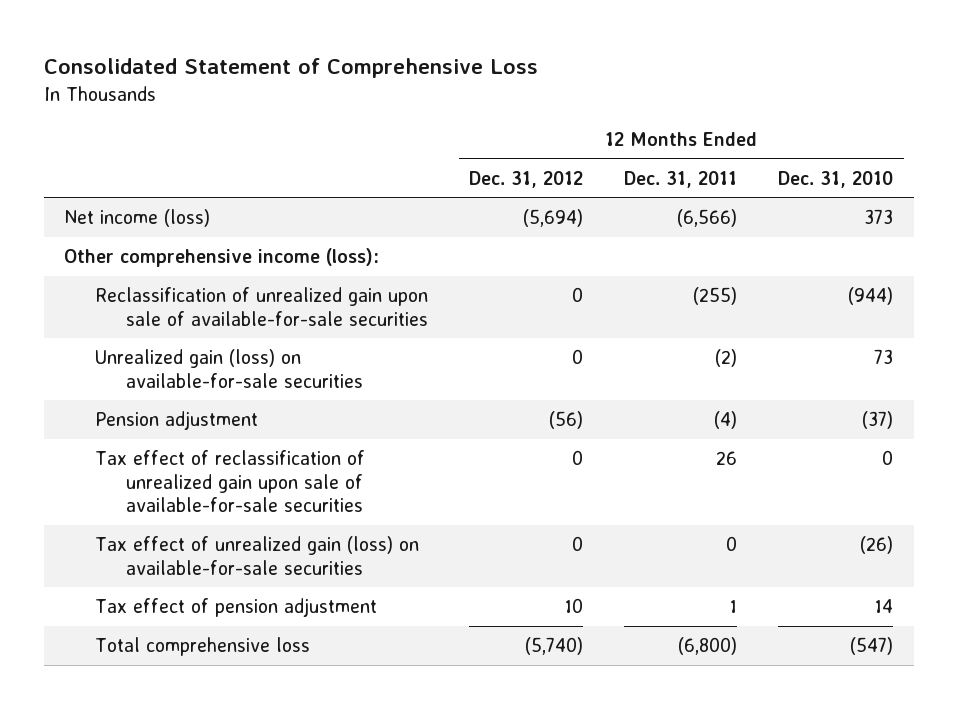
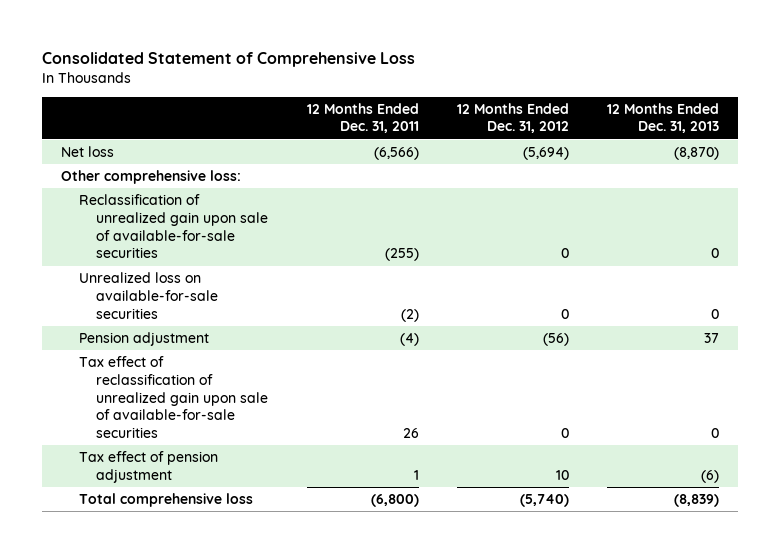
[778,170,894,188] Dec. 31, 2010 -> none
none -> [607,102,720,134] 12 Months Ended Dec. 31, 2013
[64,208,211,227] Net income (loss) -> [61,146,115,158] Net loss
[64,247,380,267] Other comprehensive income (loss): -> [61,170,242,185] Other comprehensive loss:
[95,348,364,388] Unrealized gain (loss) on available-for-sale securities -> [78,272,219,319] Unrealized loss on available-for-sale securities
[95,535,420,575] Tax effect of unrealized gain (loss) on available-for-sale securities -> none

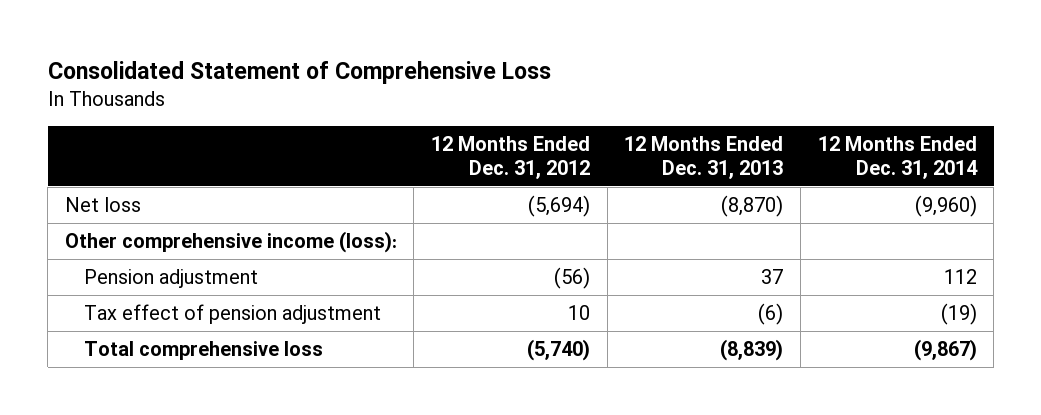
[306,102,419,134] 12 Months Ended Dec. 31, 2011 -> none
none -> [817,135,978,179] 12 Months Ended Dec. 31, 2014
[78,194,269,259] Reclassification of unrealized gain upon sale of available-for-sale securities -> none
[78,272,219,319] Unrealized loss on available-for-sale securities -> none
[61,170,242,185] Other comprehensive loss: -> [64,230,397,253] Other comprehensive income (loss):
[78,356,269,439] Tax effect of reclassification of unrealized gain upon sale of available-for-sale securities -> none

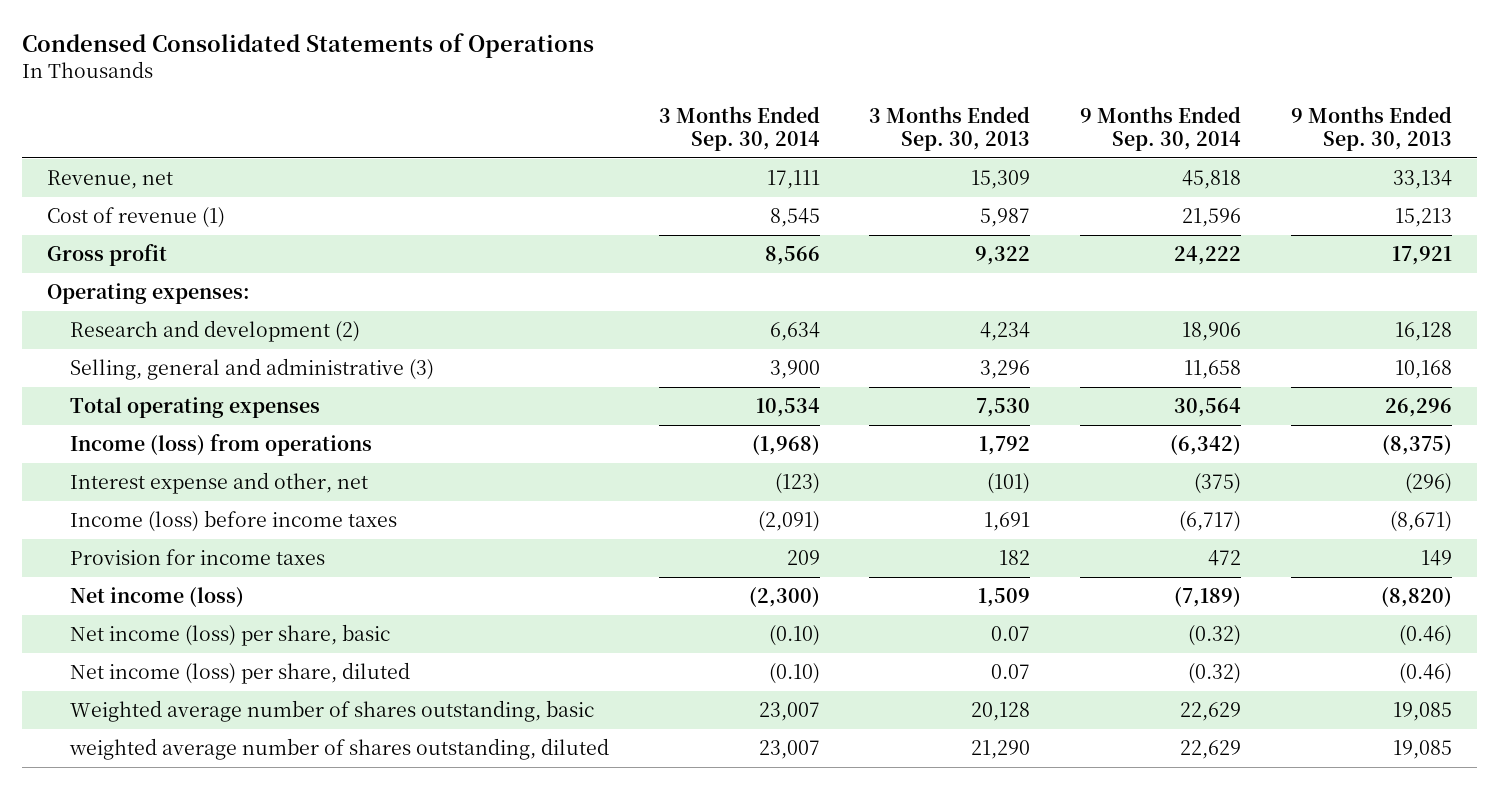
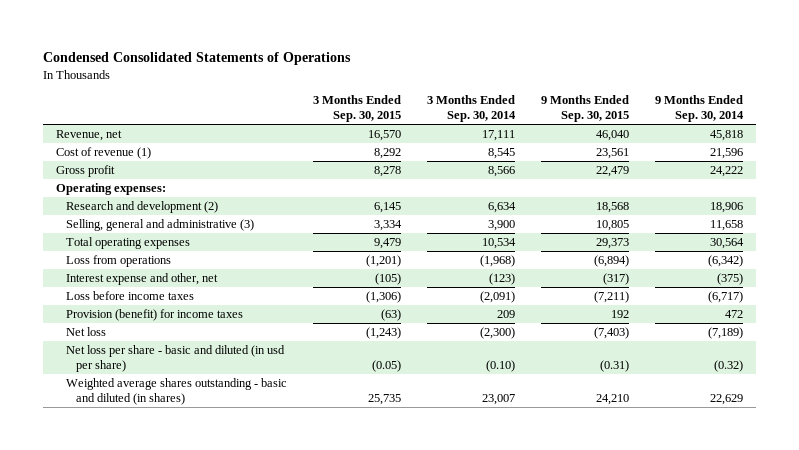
[869,106,1031,151] 3 Months Ended Sep. 30, 2013 -> none
[1291,106,1453,151] 9 Months Ended Sep. 30, 2013 -> none
none -> [312,95,401,123] 3 Months Ended Sep. 30, 2015
none -> [540,95,629,123] 9 Months Ended Sep. 30, 2015
[69,433,372,456] Income (loss) from operations -> [65,255,171,268] Loss from operations
[69,661,410,684] Net income (loss) per share, diluted -> none
[68,737,609,760] weighted average number of shares outstanding, diluted -> none
[69,509,397,532] Income (loss) before income taxes -> [65,291,194,301] Loss before income taxes
[69,548,325,565] Provision for income taxes -> [65,309,243,322] Provision (benefit) for income taxes
[69,586,244,607] Net income (loss) -> [65,327,106,337] Net loss
[69,623,390,646] Net income (loss) per share, basic -> [65,345,285,373] Net loss per share - basic and diluted (in usd per share)
[69,699,594,722] Weighted average number of shares outstanding, basic -> [65,378,287,406] Weighted average shares outstanding - basic and diluted (in shares)

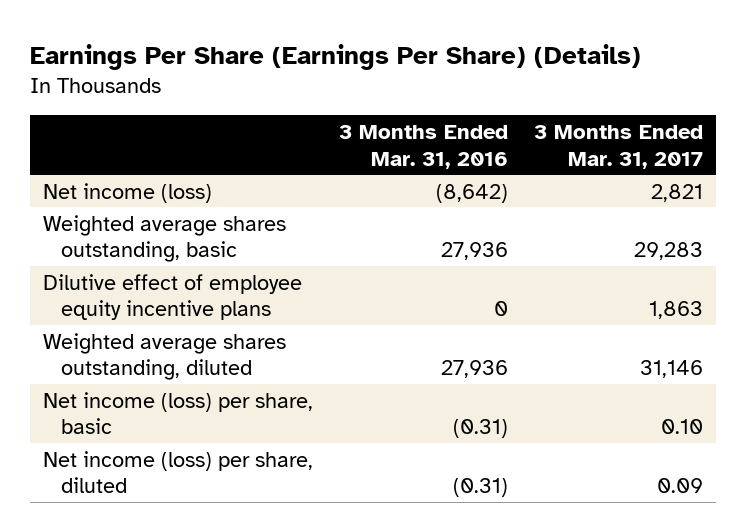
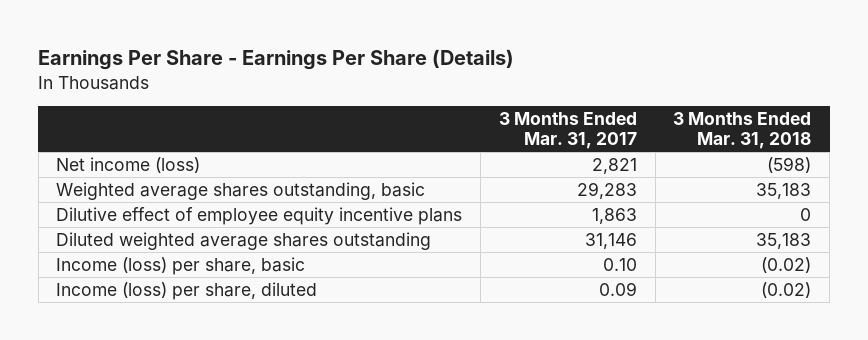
[29,43,641,70] Earnings Per Share (Earnings Per Share) (Details) -> [38,49,515,71] Earnings Per Share - Earnings Per Share (Details)
[338,124,508,169] 3 Months Ended Mar. 31, 2016 -> none
none -> [673,111,812,150] 3 Months Ended Mar. 31, 2018
[42,332,286,381] Weighted average shares outstanding, diluted -> [56,231,432,250] Diluted weighted average shares outstanding
[42,391,313,435] Net income (loss) per share, basic -> [56,256,306,275] Income (loss) per share, basic
[42,450,313,494] Net income (loss) per share, diluted -> [56,281,318,300] Income (loss) per share, diluted

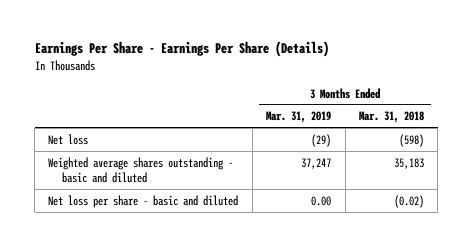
[498,111,637,150] 3 Months Ended Mar. 31, 2017 -> none
none -> [266,111,332,124] Mar. 31, 2019
[56,206,463,225] Dilutive effect of employee equity incentive plans -> none
[56,231,432,250] Diluted weighted average shares outstanding -> none
[56,281,318,300] Income (loss) per share, diluted -> none
[56,156,201,173] Net income (loss) -> [48,133,89,145] Net loss
[56,181,426,200] Weighted average shares outstanding, basic -> [48,156,234,183] Weighted average shares outstanding - basic and diluted
[56,256,306,275] Income (loss) per share, basic -> [48,194,239,208] Net loss per share - basic and diluted

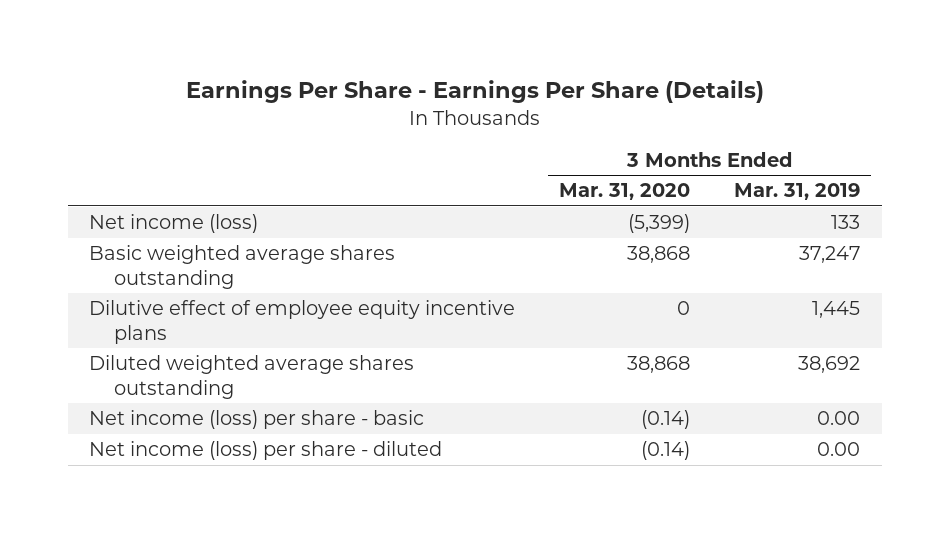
[358,111,424,124] Mar. 31, 2018 -> none
none -> [559,183,691,201] Mar. 31, 2020
[48,133,89,145] Net loss -> [89,214,259,234] Net income (loss)
[311,133,332,147] (29) -> [830,215,860,230] 133
[48,156,234,183] Weighted average shares outstanding - basic and diluted -> [89,245,396,289] Basic weighted average shares outstanding
none -> [89,300,516,344] Dilutive effect of employee equity incentive plans
none -> [89,355,415,399] Diluted weighted average shares outstanding
[48,194,239,208] Net loss per share - basic and diluted -> [89,410,425,430] Net income (loss) per share - basic
none -> [89,441,443,461] Net income (loss) per share - diluted

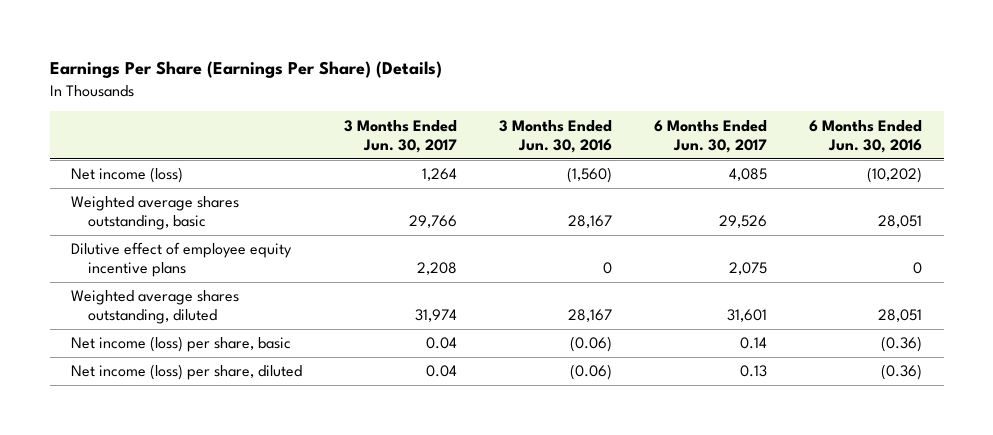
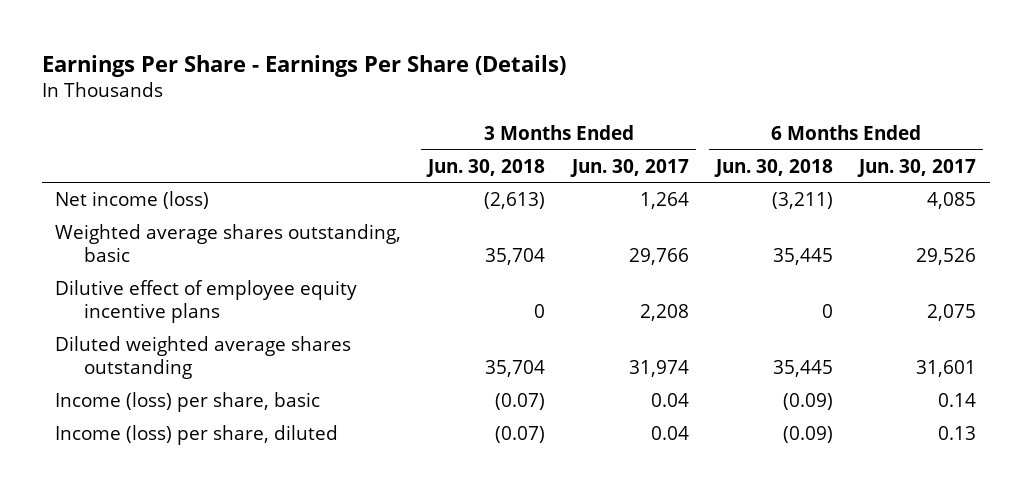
[49,61,442,79] Earnings Per Share (Earnings Per Share) (Details) -> [41,54,566,77] Earnings Per Share - Earnings Per Share (Details)
[499,119,613,153] 3 Months Ended Jun. 30, 2016 -> none
[809,119,923,153] 6 Months Ended Jun. 30, 2016 -> none
none -> [426,158,546,177] Jun. 30, 2018
none -> [713,158,833,177] Jun. 30, 2018
[70,290,239,325] Weighted average shares outstanding, diluted -> [55,336,352,379] Diluted weighted average shares outstanding
[70,336,291,353] Net income (loss) per share, basic -> [55,392,321,413] Income (loss) per share, basic
[70,364,302,381] Net income (loss) per share, diluted -> [55,425,339,446] Income (loss) per share, diluted

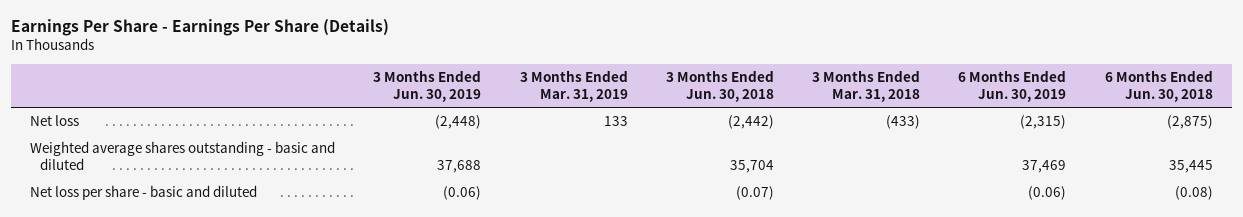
[569,158,689,177] Jun. 30, 2017 -> none
[857,158,977,177] Jun. 30, 2017 -> none
none -> [373,70,482,102] 3 Months Ended Jun. 30, 2019
none -> [519,70,628,102] 3 Months Ended Mar. 31, 2019
none -> [812,70,921,102] 3 Months Ended Mar. 31, 2018
none -> [958,70,1067,102] 6 Months Ended Jun. 30, 2019
[55,280,358,323] Dilutive effect of employee equity incentive plans -> none
[55,336,352,379] Diluted weighted average shares outstanding -> none
[55,425,339,446] Income (loss) per share, diluted -> none
[55,191,210,210] Net income (loss) -> [30,115,80,127] Net loss
[484,192,546,210] (2,613) -> [727,115,774,130] (2,442)
[771,192,833,210] (3,211) -> [1166,115,1213,130] (2,875)
[55,224,402,262] Weighted average shares outstanding, basic -> [30,141,336,171] Weighted average shares outstanding - basic and diluted
[55,392,321,413] Income (loss) per share, basic -> [30,185,258,201] Net loss per share - basic and diluted
[782,393,833,411] (0.09) -> [1174,186,1213,201] (0.08)

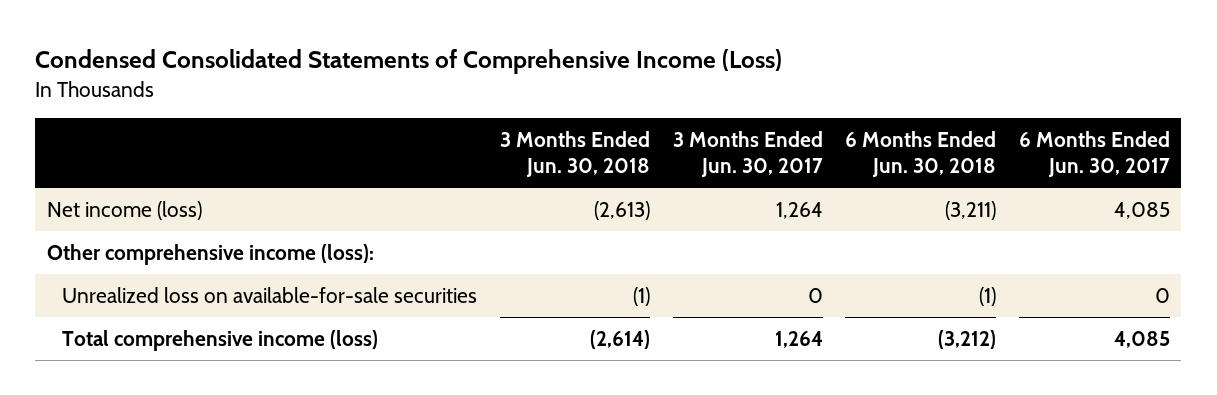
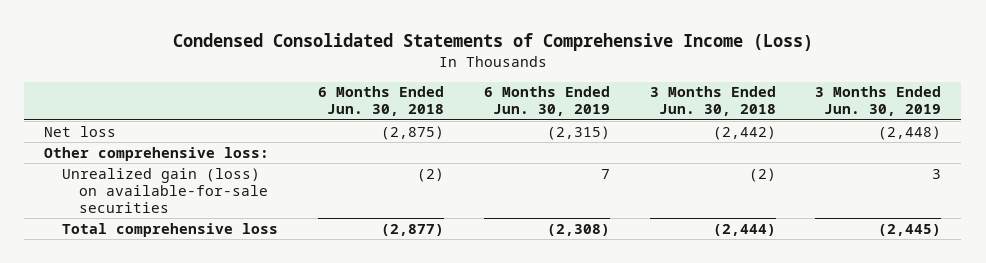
[672,130,823,178] 3 Months Ended Jun. 30, 2017 -> none
[1019,130,1171,178] 6 Months Ended Jun. 30, 2017 -> none
none -> [483,86,610,117] 6 Months Ended Jun. 30, 2019
none -> [815,86,942,117] 3 Months Ended Jun. 30, 2019
[46,200,202,220] Net income (loss) -> [44,125,117,137] Net loss
[594,200,651,220] (2,613) -> [712,125,776,140] (2,442)
[945,200,997,220] (3,211) -> [380,125,444,140] (2,875)
[46,243,374,265] Other comprehensive income (loss): -> [44,146,270,161] Other comprehensive loss:
[62,286,478,303] Unrealized loss on available-for-sale securities -> [61,167,269,213] Unrealized gain (loss) on available-for-sale securities
[633,286,651,306] (1) -> [748,167,776,182] (2)
[979,286,997,306] (1) -> [416,167,444,182] (2)
[62,329,379,351] Total comprehensive income (loss) -> [61,222,278,237] Total comprehensive loss
[590,329,651,349] (2,614) -> [712,223,776,236] (2,444)
[938,329,997,349] (3,212) -> [380,223,444,236] (2,877)

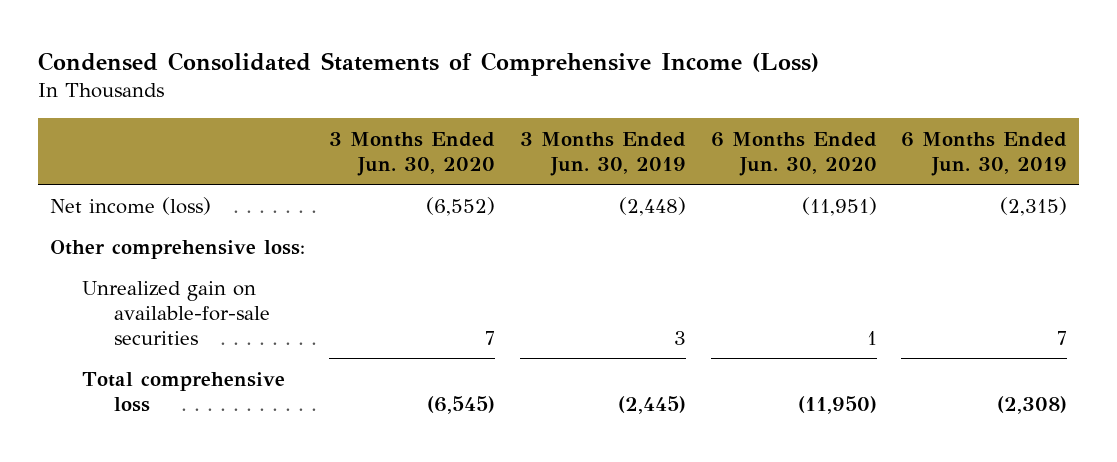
[317,86,444,117] 6 Months Ended Jun. 30, 2018 -> none
[649,86,776,117] 3 Months Ended Jun. 30, 2018 -> none
none -> [329,131,496,176] 3 Months Ended Jun. 30, 2020
none -> [710,131,877,176] 6 Months Ended Jun. 30, 2020
[44,125,117,137] Net loss -> [49,196,211,215] Net income (loss)
[61,167,269,213] Unrealized gain (loss) on available-for-sale securities -> [81,280,270,346] Unrealized gain on available-for-sale securities

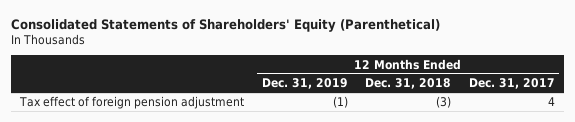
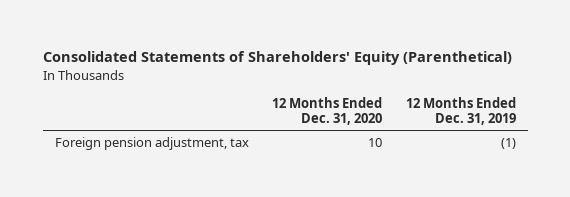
[365,78,452,90] Dec. 31, 2018 -> none
[468,78,555,90] Dec. 31, 2017 -> none
none -> [272,97,383,126] 12 Months Ended Dec. 31, 2020
[19,96,245,110] Tax effect of foreign pension adjustment -> [54,136,249,150] Foreign pension adjustment, tax

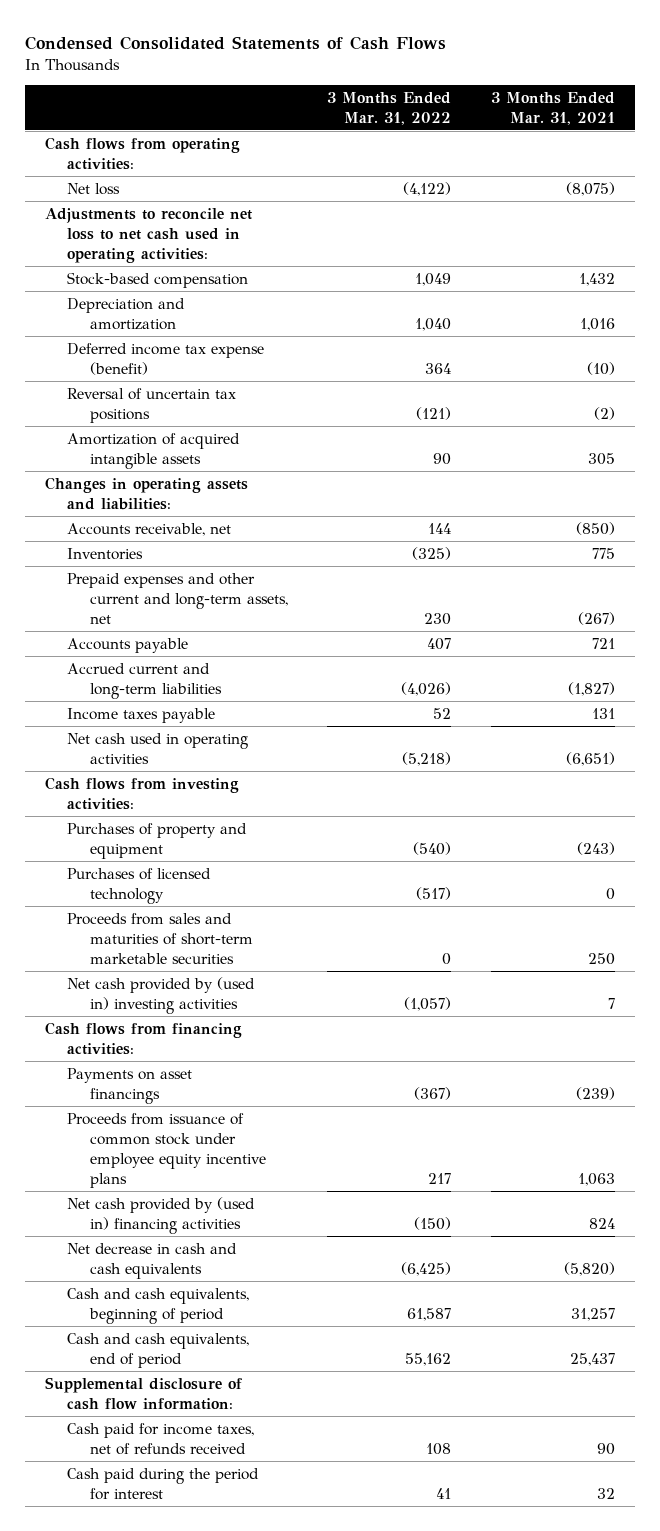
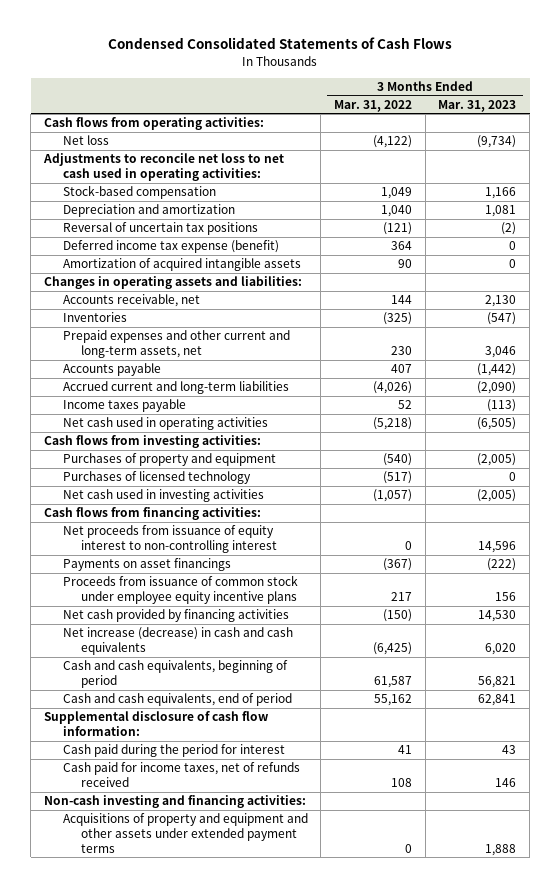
[491,91,616,125] 3 Months Ended Mar. 31, 2021 -> none
none -> [438,99,517,112] Mar. 31, 2023
[67,342,265,375] Deferred income tax expense (benefit) -> [62,240,279,254] Deferred income tax expense (benefit)
[67,912,253,964] Proceeds from sales and maturities of short-term marketable securities -> none
[67,976,256,1014] Net cash provided by (used in) investing activities -> [62,489,264,503] Net cash used in investing activities
none -> [62,525,278,554] Net proceeds from issuance of equity interest to non-controlling interest
[67,1196,256,1234] Net cash provided by (used in) financing activities -> [62,609,289,623] Net cash provided by financing activities
[67,1242,238,1279] Net decrease in cash and cash equivalents -> [62,627,293,656] Net increase (decrease) in cash and cash equivalents
[67,1422,255,1455] Cash paid for income taxes, net of refunds received -> [62,762,300,788] Cash paid for income taxes, net of refunds received
none -> [44,795,307,809] Non-cash investing and financing activities:
none -> [62,813,308,853] Acquisitions of property and equipment and other assets under extended payment terms

